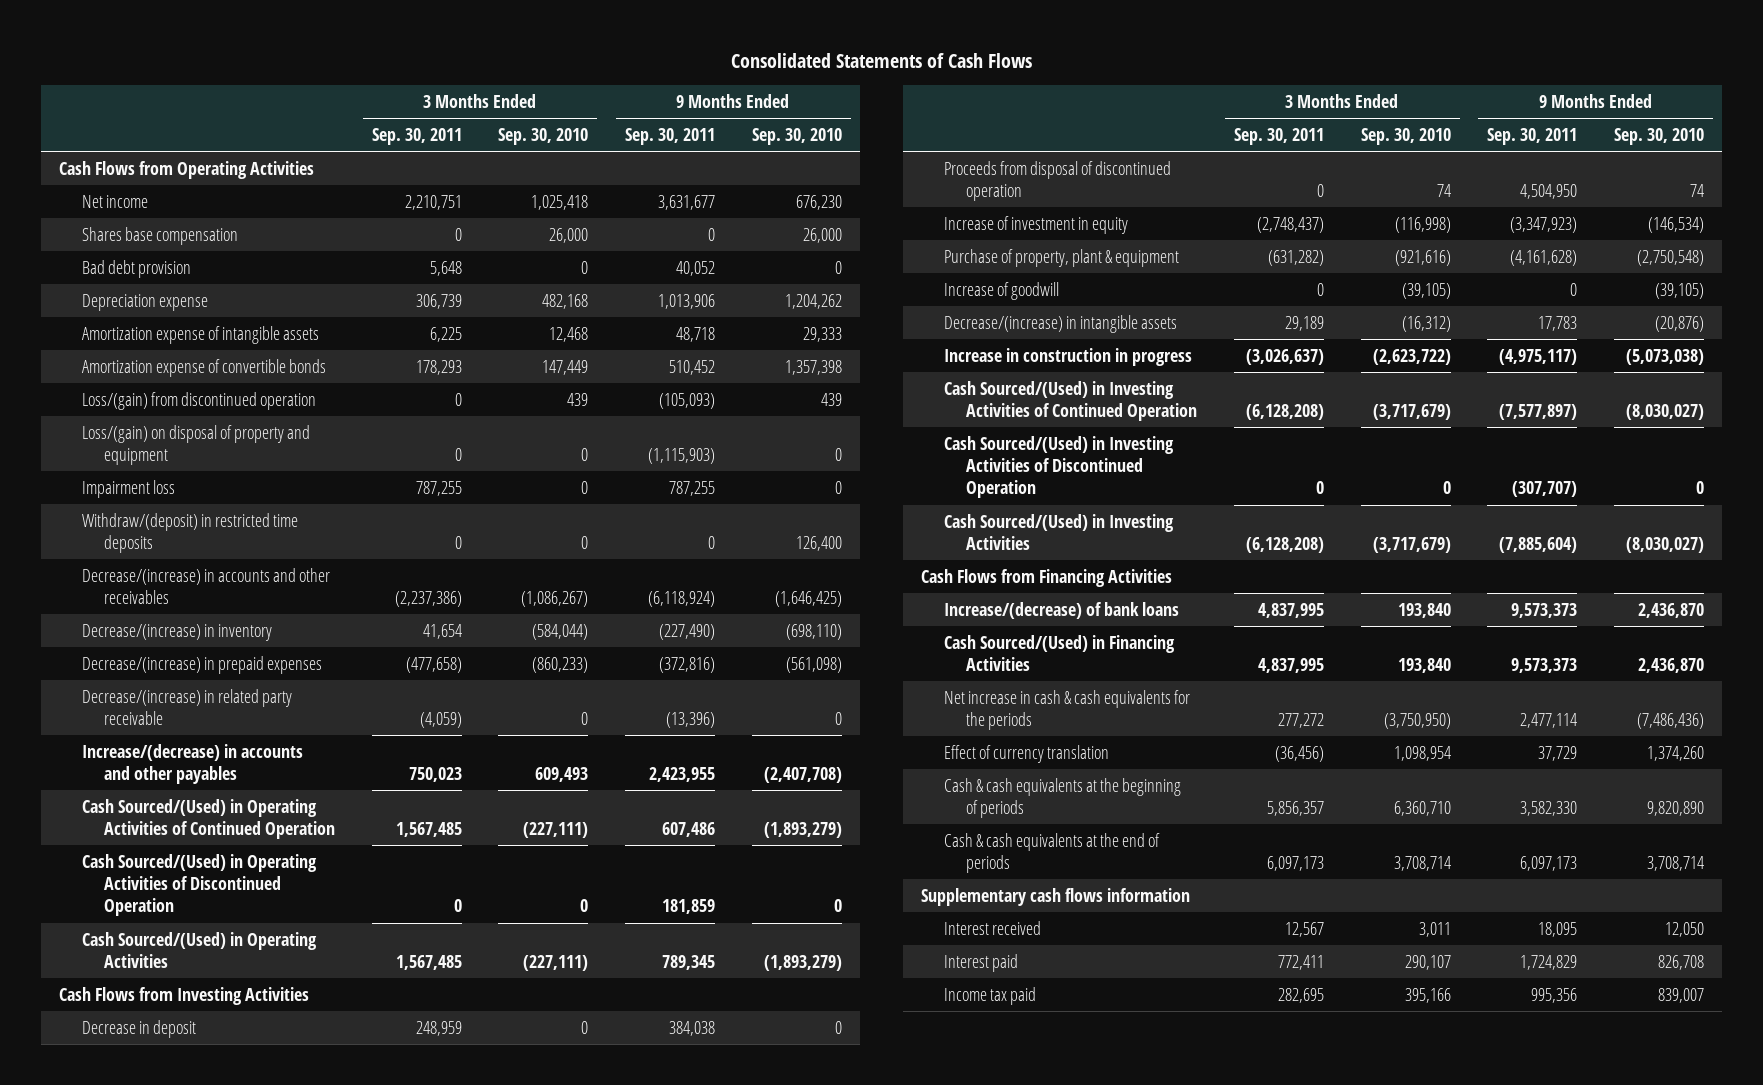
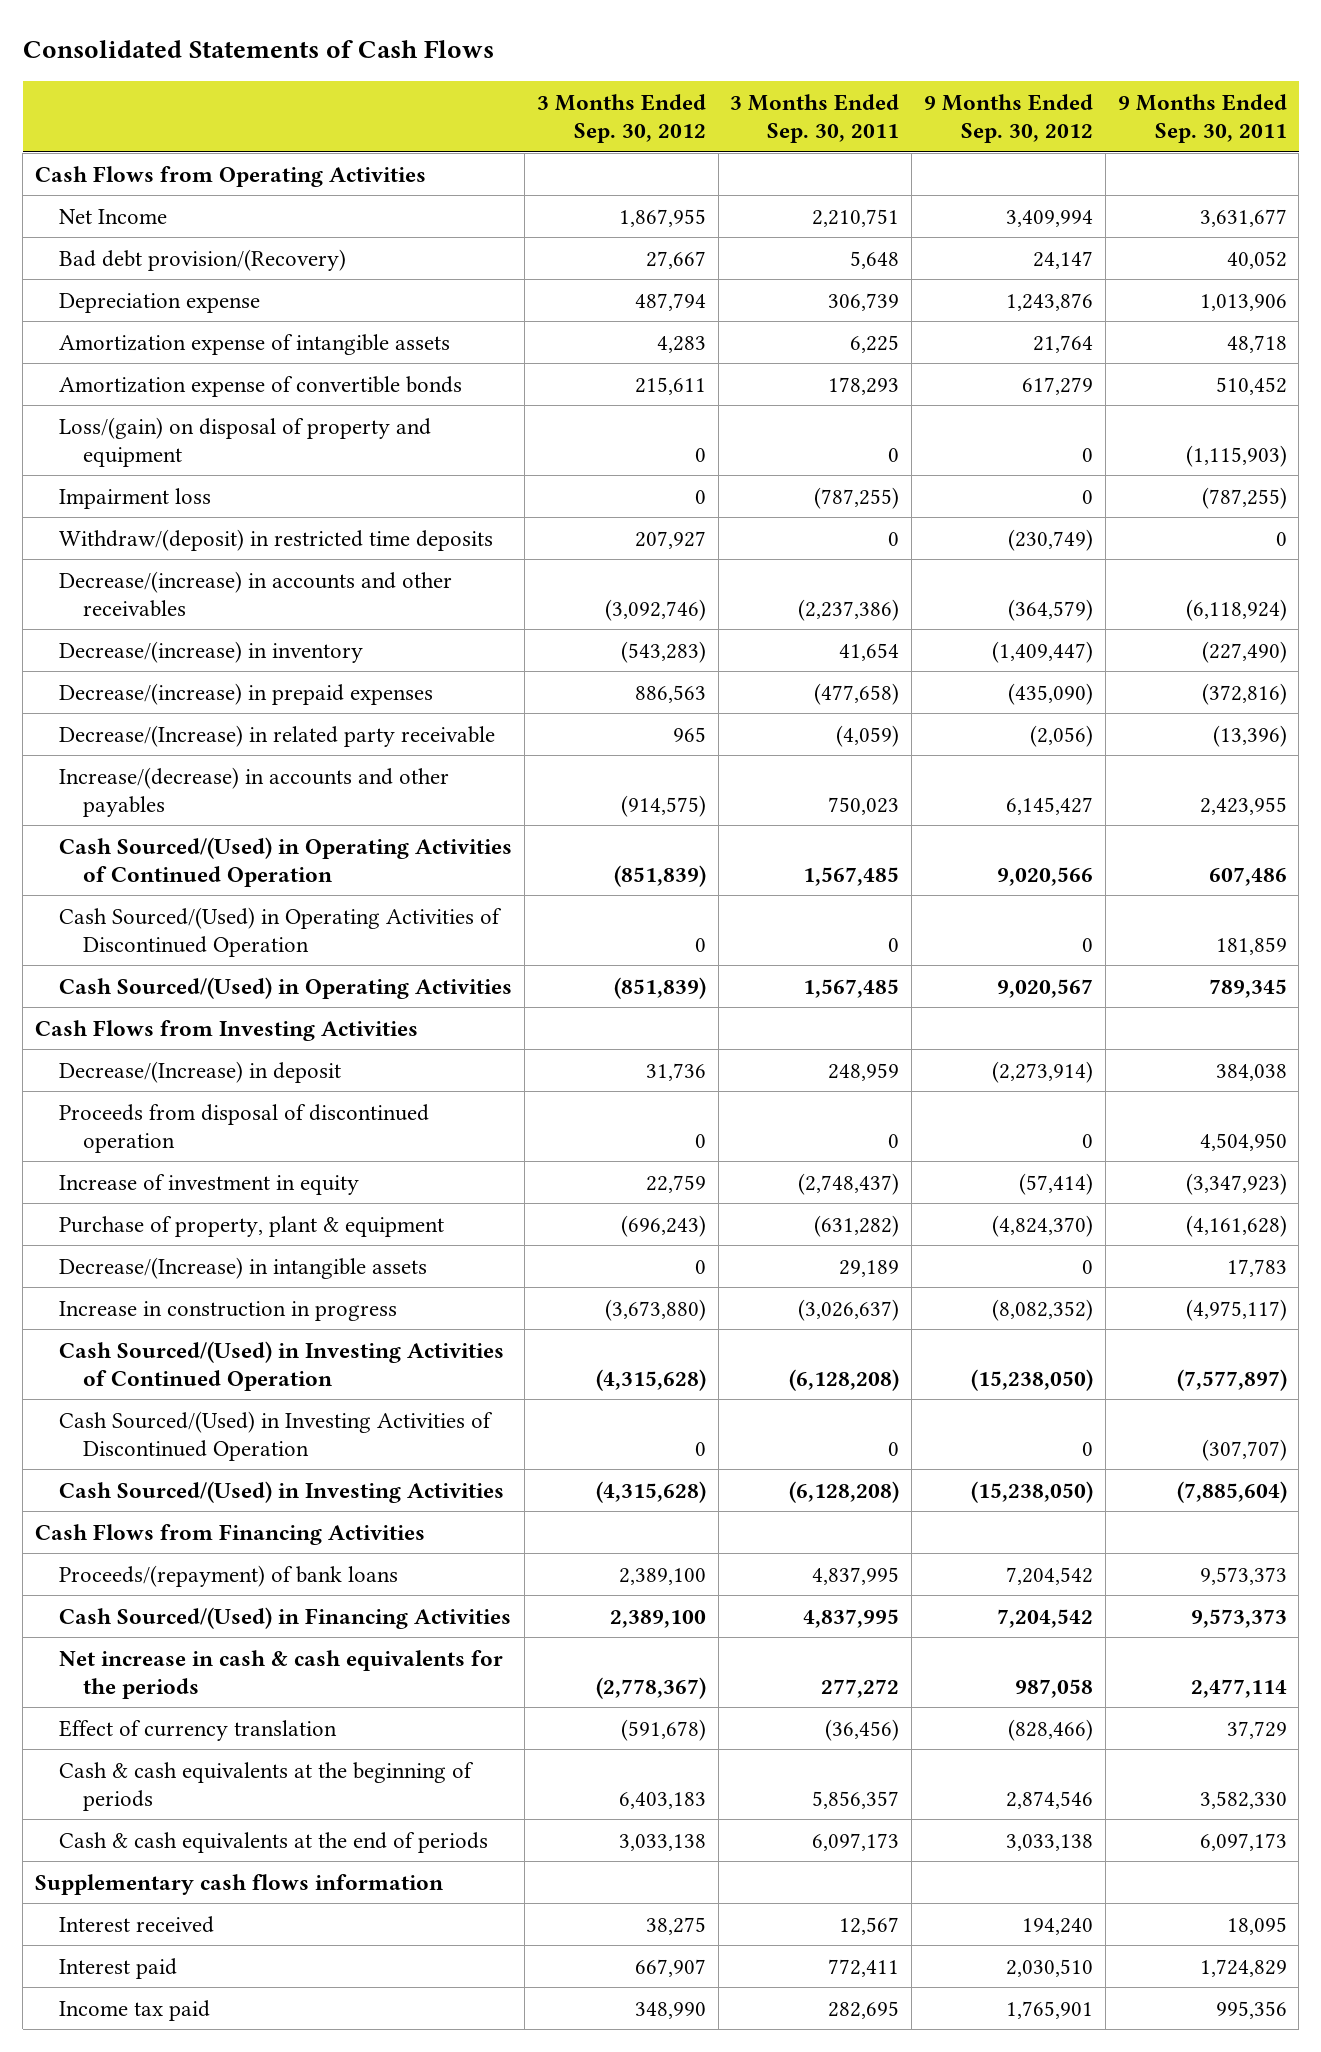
[498,127,589,145] Sep. 30, 2010 -> none
[751,127,842,145] Sep. 30, 2010 -> none
none -> [536,94,706,144] 3 Months Ended Sep. 30, 2012
none -> [923,94,1093,144] 9 Months Ended Sep. 30, 2012
[81,226,238,245] Shares base compensation -> none
[81,194,148,208] Net income -> [59,208,168,224] Net Income
[81,259,191,278] Bad debt provision -> [59,248,347,271] Bad debt provision/(Recovery)
[81,391,316,410] Loss/(gain) from discontinued operation -> none
[415,480,462,496] 787,255 -> [814,486,900,509] (787,255)
[668,480,715,496] 787,255 -> [1201,486,1287,509] (787,255)
[81,688,292,725] Decrease/(increase) in related party receivable -> [59,724,496,747] Decrease/(Increase) in related party receivable
[81,1019,196,1038] Decrease in deposit -> [59,1060,342,1083] Decrease/(Increase) in deposit
[943,281,1059,300] Increase of goodwill -> none
[943,314,1177,333] Decrease/(increase) in intangible assets -> [59,1256,428,1279] Decrease/(Increase) in intangible assets
[943,601,1179,619] Increase/(decrease) of bank loans -> [59,1564,399,1587] Proceeds/(repayment) of bank loans

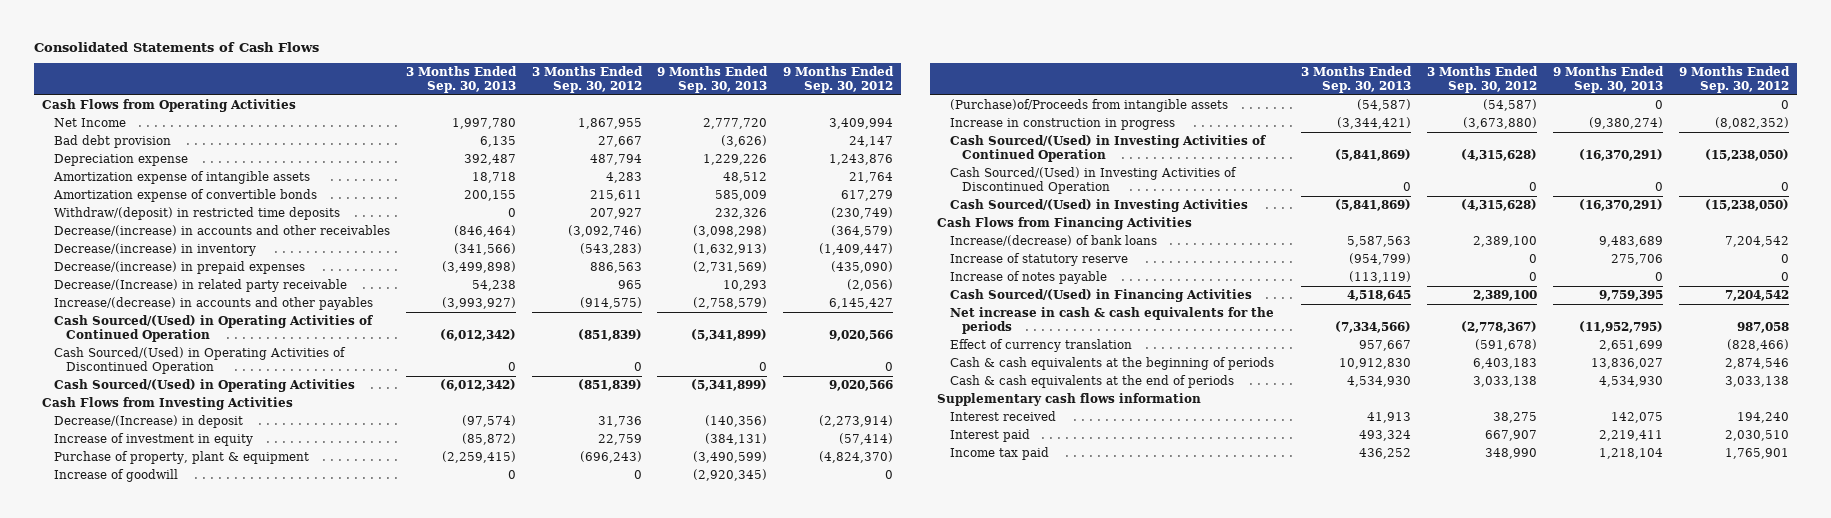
[730,94,900,144] 3 Months Ended Sep. 30, 2011 -> none
[1117,94,1287,144] 9 Months Ended Sep. 30, 2011 -> none
none -> [405,66,517,93] 3 Months Ended Sep. 30, 2013
none -> [657,66,769,93] 9 Months Ended Sep. 30, 2013
[59,248,347,271] Bad debt provision/(Recovery) -> [53,135,171,149] Bad debt provision
[59,416,432,467] Loss/(gain) on disposal of property and equipment -> none
[59,487,212,509] Impairment loss -> none
[996,978,1093,998] 9,020,567 -> [829,380,894,392] 9,020,566
[59,1103,430,1153] Proceeds from disposal of discontinued operation -> none
[59,1256,428,1279] Decrease/(Increase) in intangible assets -> none
none -> [53,469,178,483] Increase of goodwill
none -> [949,99,1228,113] (Purchase)of/Proceeds from intangible assets
[59,1564,399,1587] Proceeds/(repayment) of bank loans -> [949,235,1157,247] Increase/(decrease) of bank loans
none -> [949,253,1128,267] Increase of statutory reserve
none -> [949,271,1107,285] Increase of notes payable

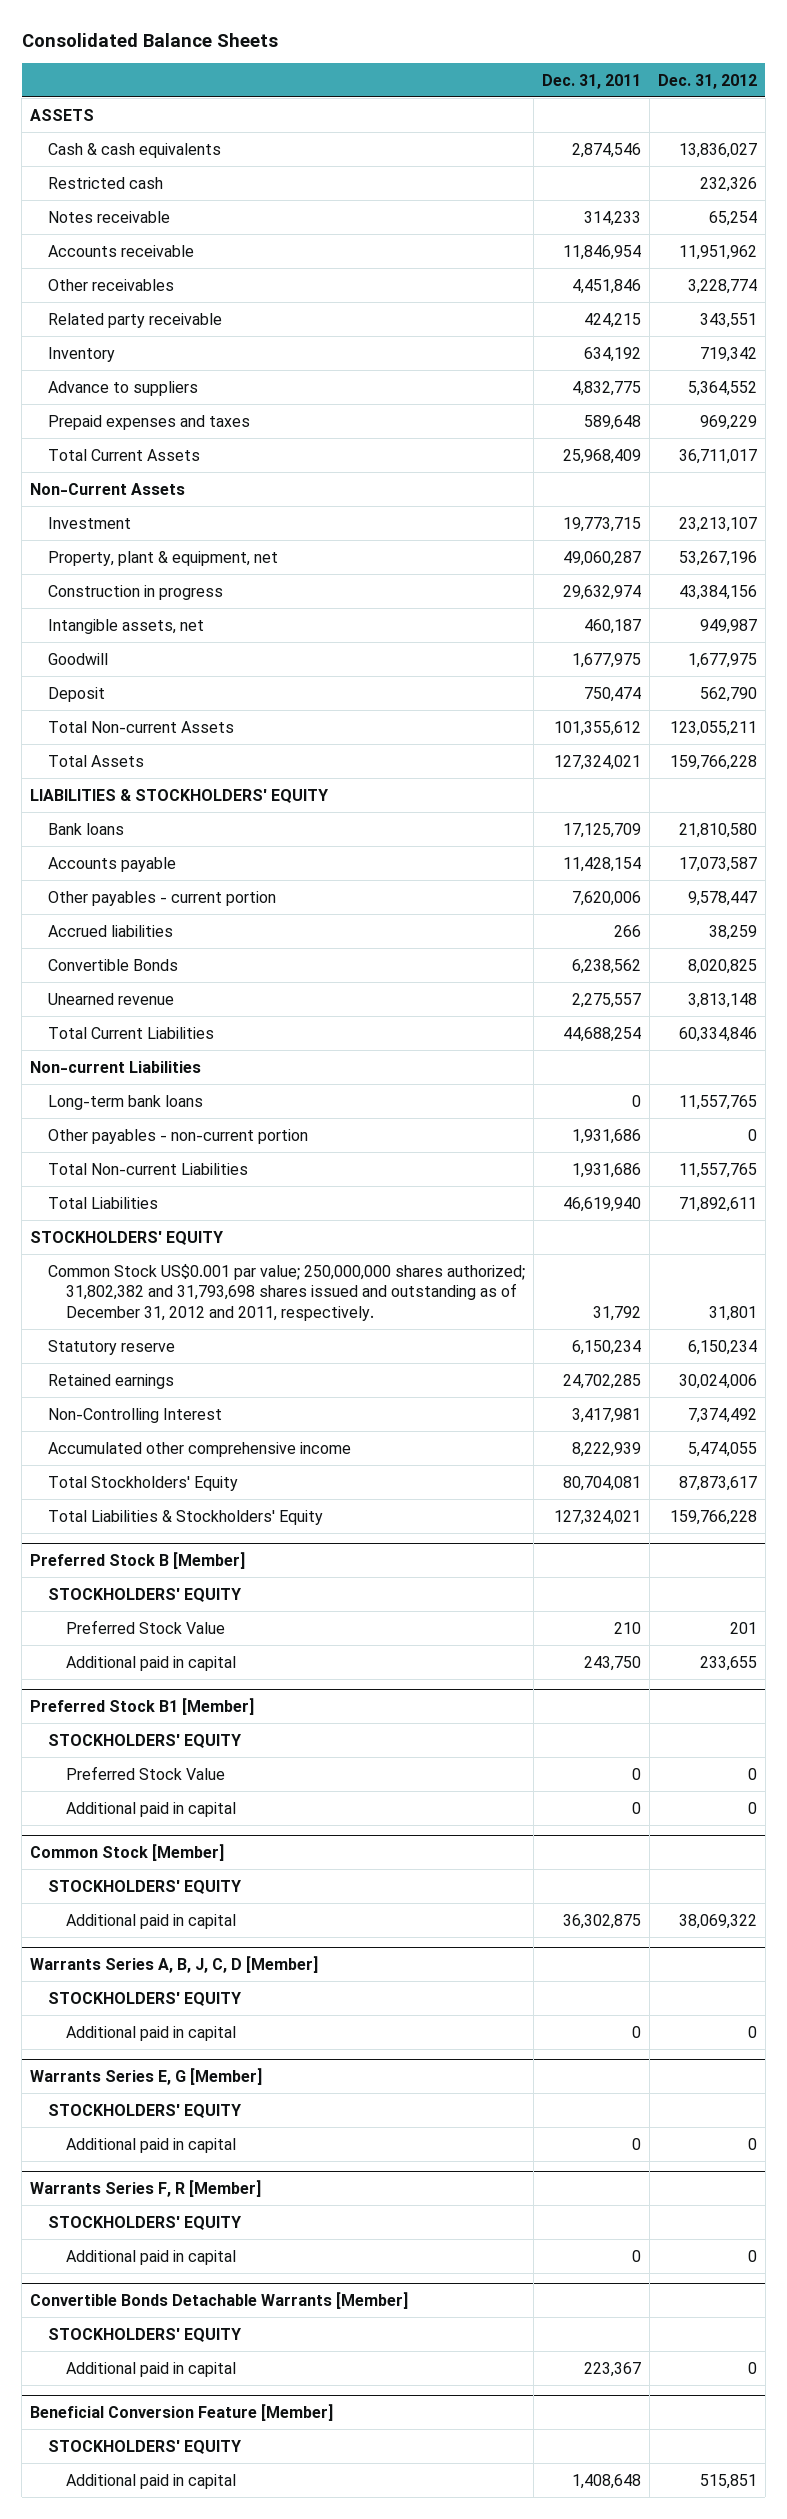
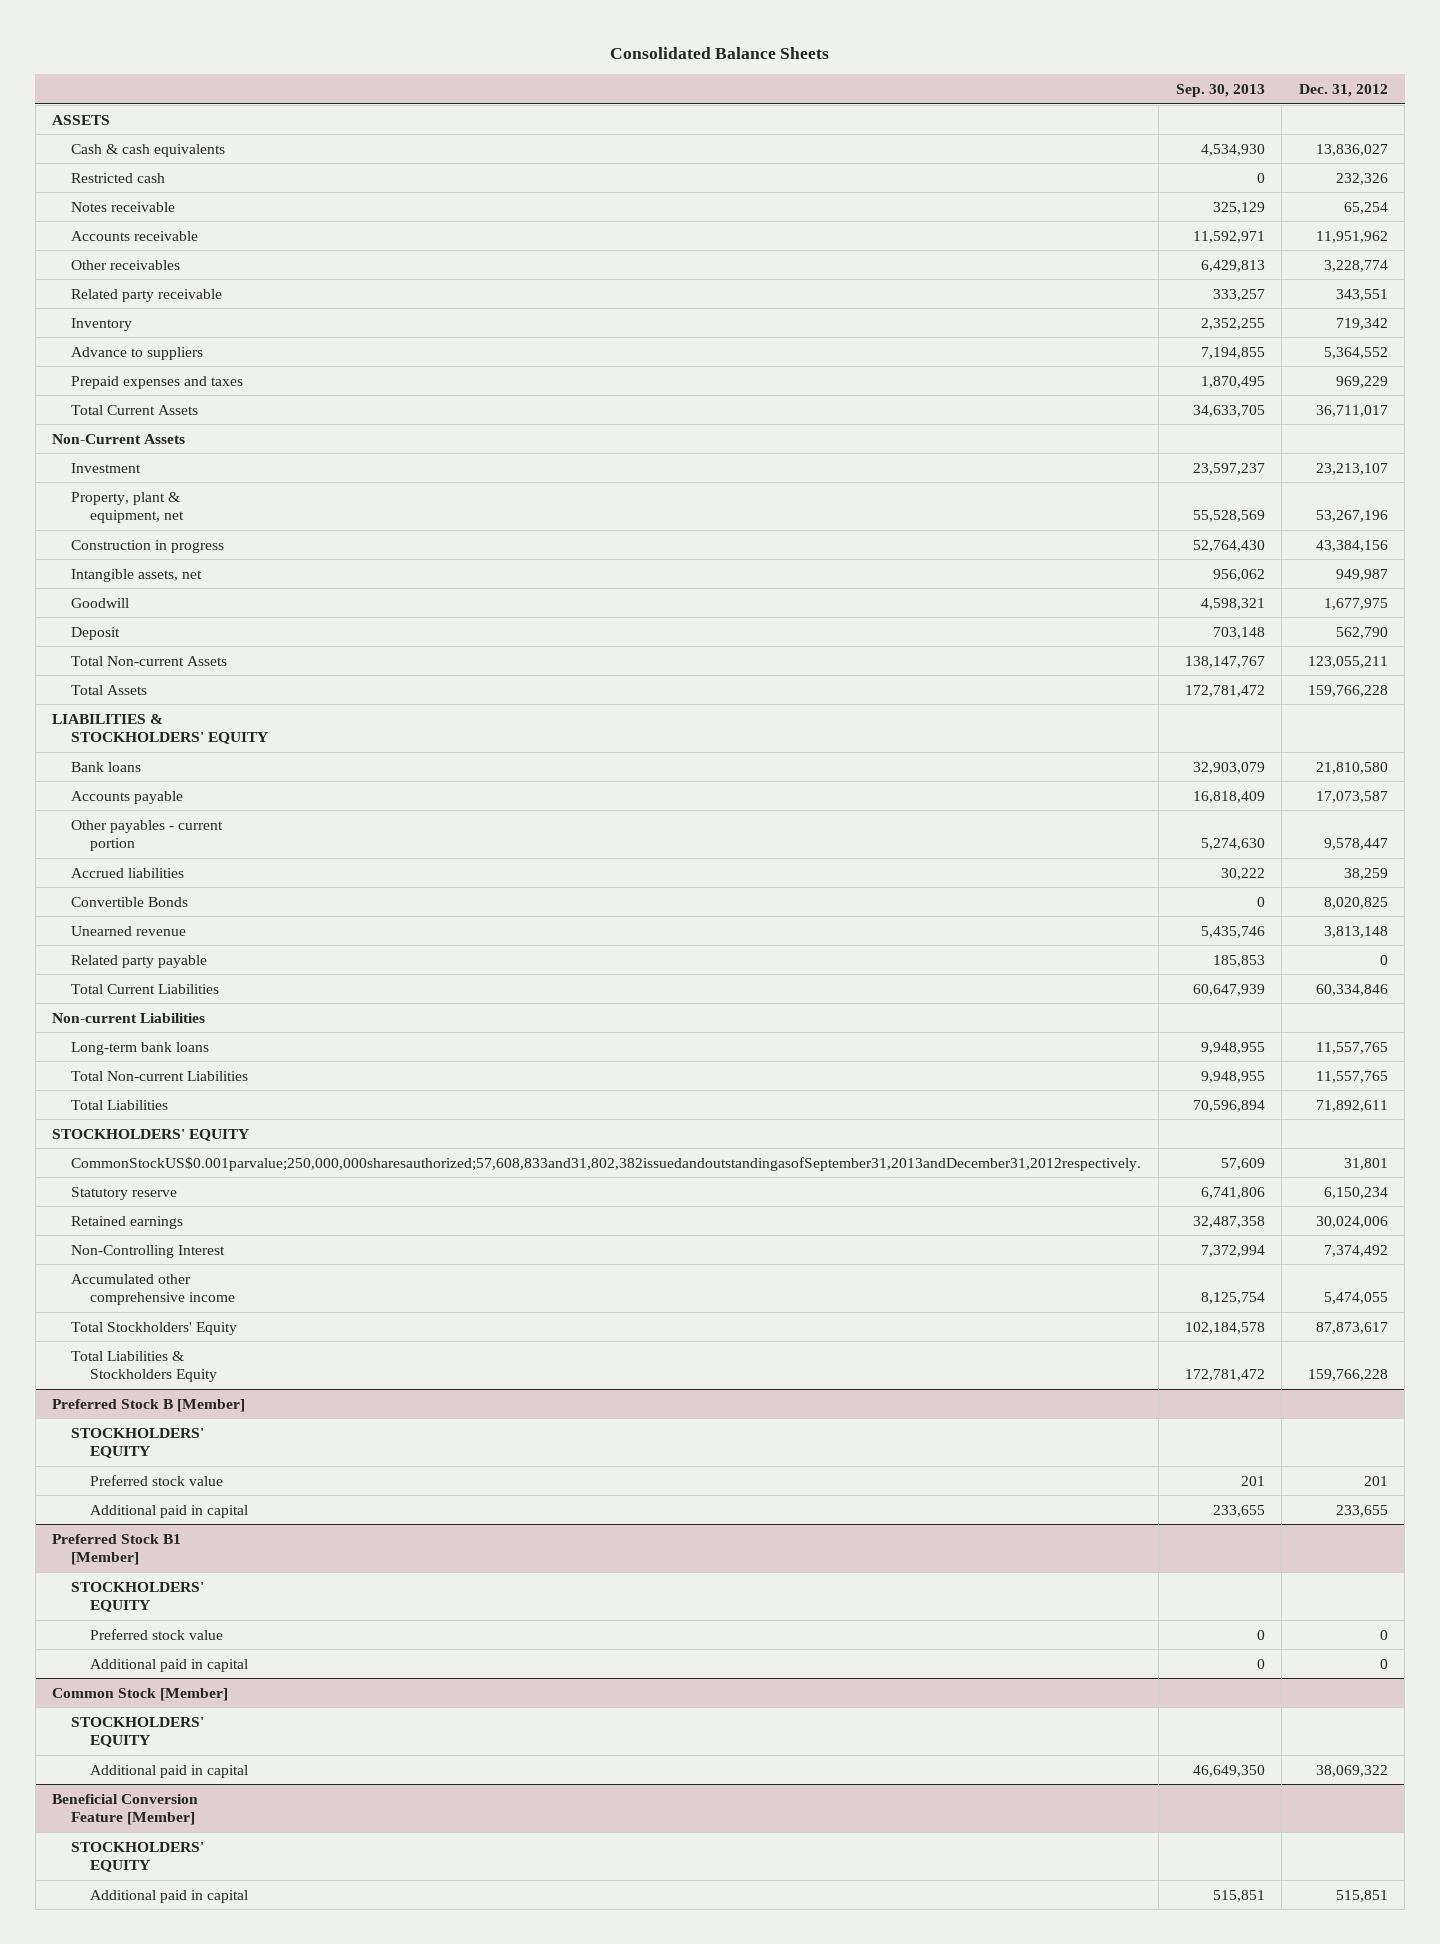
[541,73,641,89] Dec. 31, 2011 -> none
none -> [1175,83,1265,97] Sep. 30, 2013
none -> [71,954,208,968] Related party payable
[47,1128,308,1144] Other payables - non-current portion -> none
[47,1263,525,1321] Common Stock US$0.001 par value; 250,000,000 shares authorized; 31,802,382 and 31,793,698 shares issued and outstanding as of December 31, 2012 and 2011, respectively. -> [71,1156,1142,1171] CommonStockUS$0.001parvalue;250,000,000sharesauthorized;57,608,833and31,802,382issuedandoutstandingasofSeptember31,2013andDecember31,2012respectively.
[47,1509,323,1525] Total Liabilities & Stockholders' Equity -> [71,1350,218,1383] Total Liabilities & Stockholders Equity
[65,1619,225,1634] Preferred Stock Value -> [90,1474,224,1486] Preferred stock value
[65,1765,225,1780] Preferred Stock Value -> [90,1628,224,1640] Preferred stock value
[30,1955,319,1973] Warrants Series A, B, J, C, D [Member] -> none
[47,1991,241,2006] STOCKHOLDERS' EQUITY -> none
[65,2025,236,2041] Additional paid in capital -> none
[30,2067,263,2085] Warrants Series E, G [Member] -> none
[47,2103,241,2118] STOCKHOLDERS' EQUITY -> none
[65,2137,236,2153] Additional paid in capital -> none
[30,2179,262,2197] Warrants Series F, R [Member] -> none
[47,2215,241,2230] STOCKHOLDERS' EQUITY -> none
[65,2249,236,2265] Additional paid in capital -> none
[30,2291,409,2309] Convertible Bonds Detachable Warrants [Member] -> none
[47,2327,241,2342] STOCKHOLDERS' EQUITY -> none
[65,2361,236,2377] Additional paid in capital -> none

